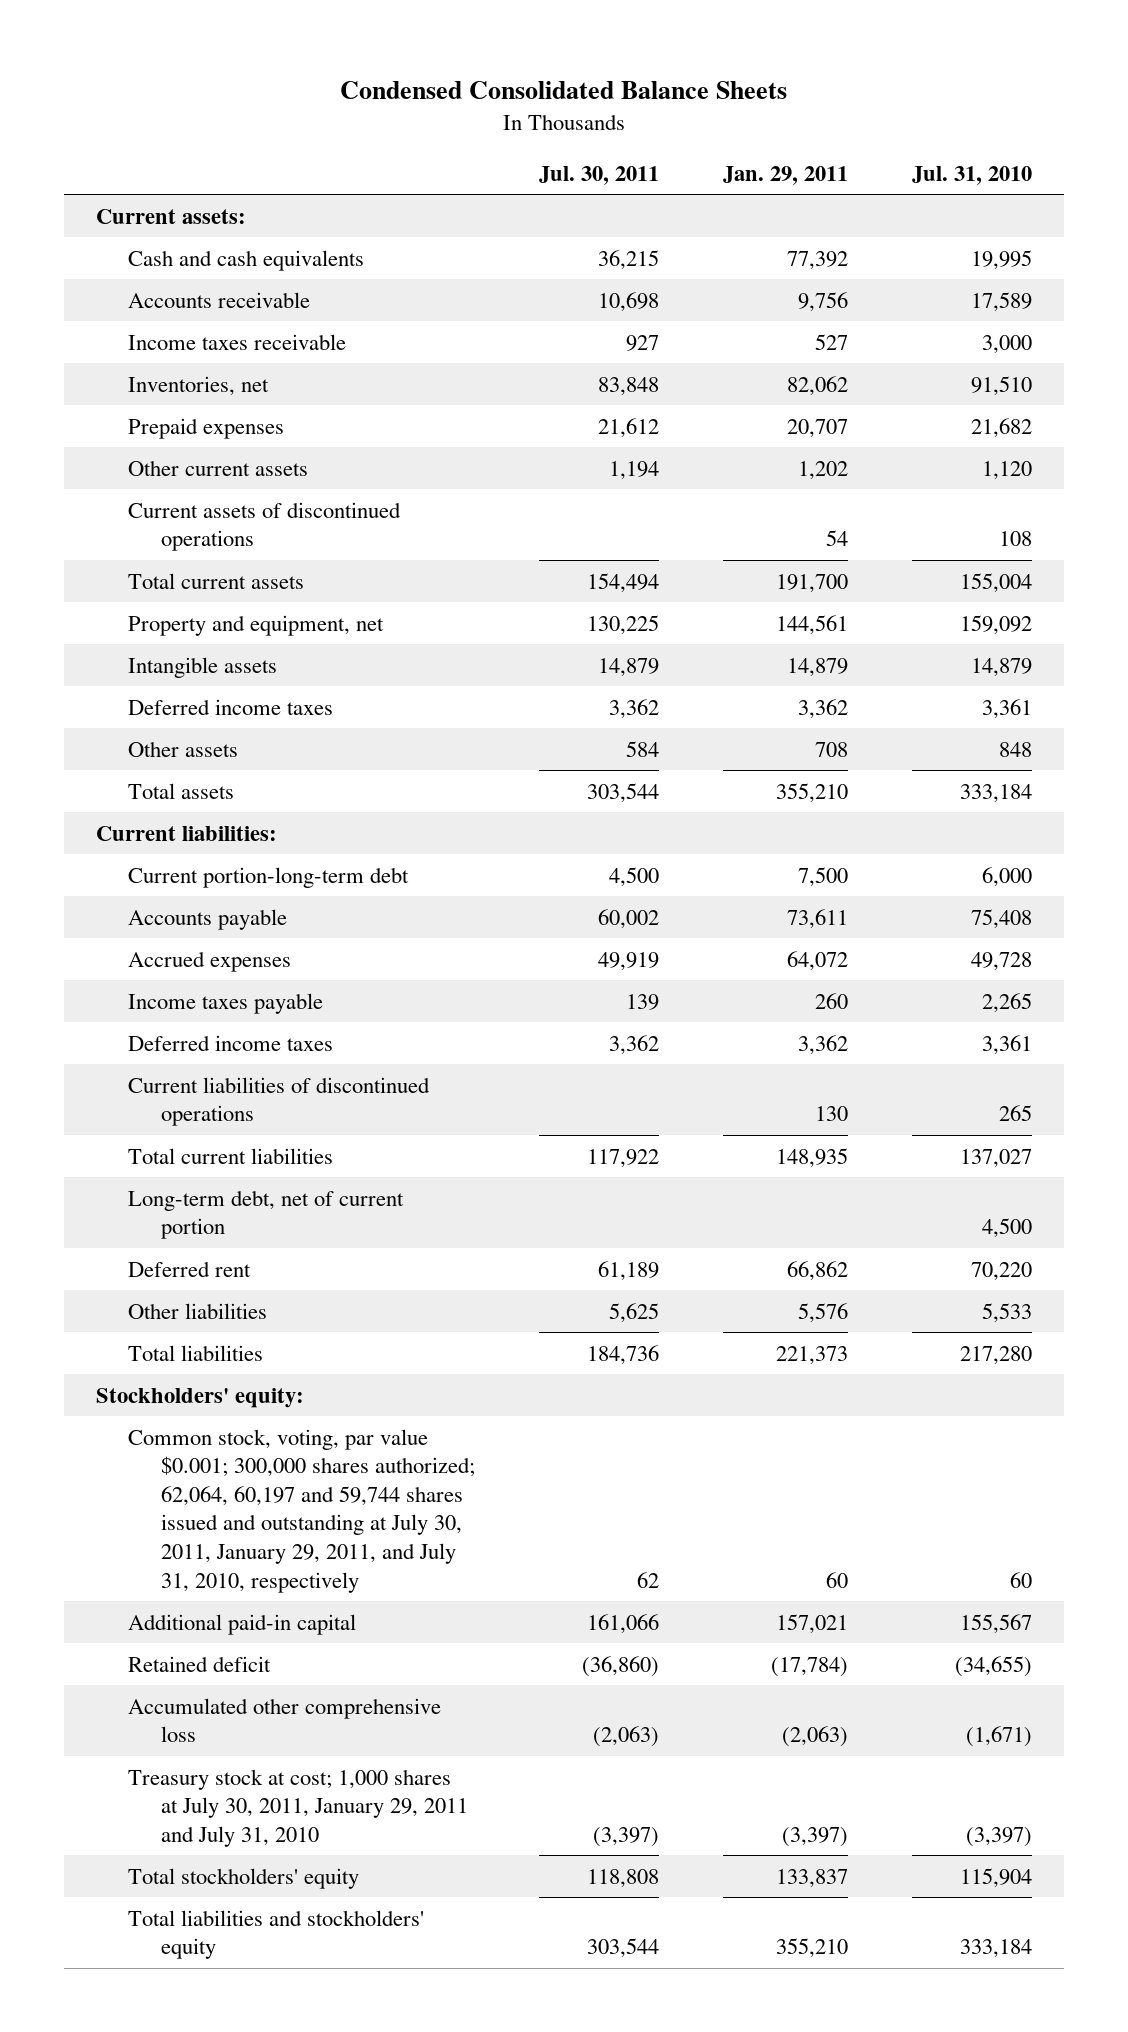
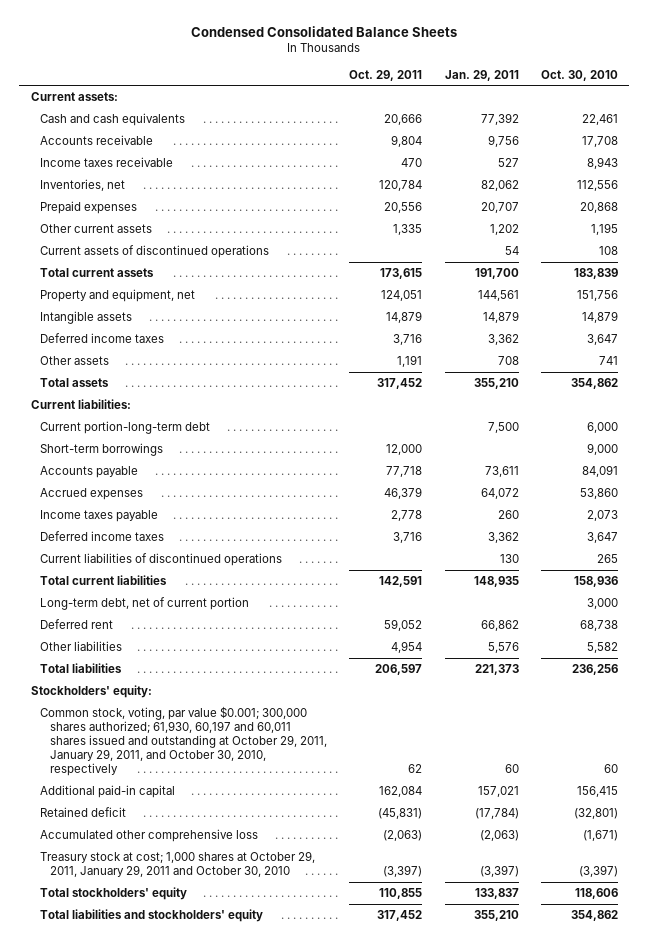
[538,165,659,185] Jul. 30, 2011 -> none
[912,165,1033,185] Jul. 31, 2010 -> none
none -> [349,69,423,81] Oct. 29, 2011
none -> [540,69,618,81] Oct. 30, 2010
none -> [40,442,164,456] Short-term borrowings
[128,1428,475,1593] Common stock, voting, par value $0.001; 300,000 shares authorized; 62,064, 60,197 and 59,744 shares issued and outstanding at July 30, 2011, January 29, 2011, and July 31, 2010, respectively -> [40,705,327,777] Common stock, voting, par value $0.001; 300,000 shares authorized; 61,930, 60,197 and 60,011 shares issued and outstanding at October 29, 2011, January 29, 2011, and October 30, 2010, respectively
[128,1768,468,1847] Treasury stock at cost; 1,000 shares at July 30, 2011, January 29, 2011 and July 31, 2010 -> [40,850,316,877] Treasury stock at cost; 1,000 shares at October 29, 2011, January 29, 2011 and October 30, 2010

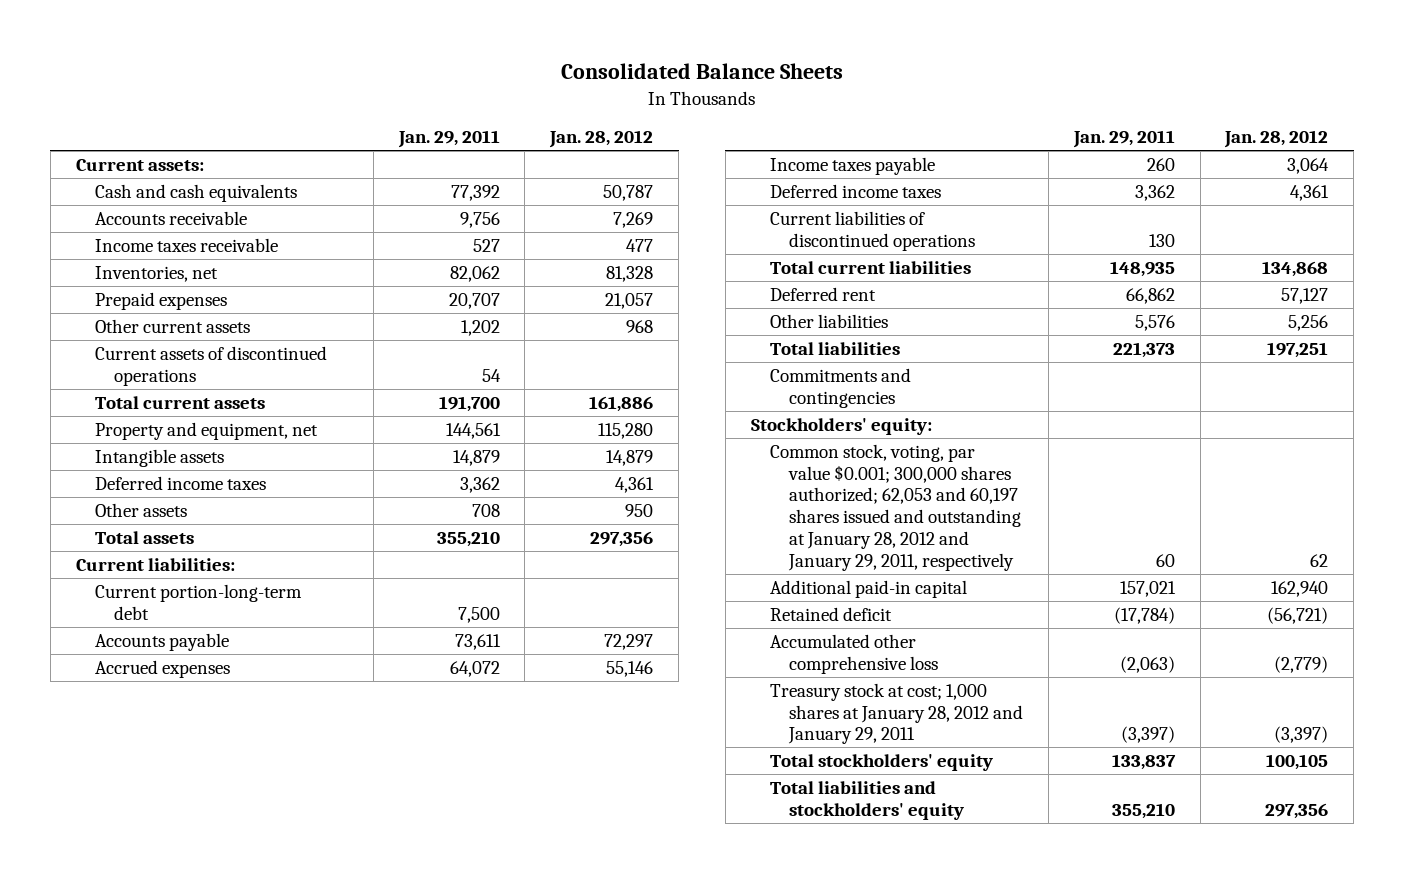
[191,26,458,38] Condensed Consolidated Balance Sheets -> [560,63,843,80] Consolidated Balance Sheets
[349,69,423,81] Oct. 29, 2011 -> none
[540,69,618,81] Oct. 30, 2010 -> none
none -> [549,130,654,149] Jan. 28, 2012
[40,442,164,456] Short-term borrowings -> none
[40,596,250,610] Long-term debt, net of current portion -> none
none -> [769,367,911,408] Commitments and contingencies
[40,705,327,777] Common stock, voting, par value $0.001; 300,000 shares authorized; 61,930, 60,197 and 60,011 shares issued and outstanding at October 29, 2011, January 29, 2011, and October 30, 2010, respectively -> [769,443,1022,572] Common stock, voting, par value $0.001; 300,000 shares authorized; 62,053 and 60,197 shares issued and outstanding at January 28, 2012 and January 29, 2011, respectively
[40,850,316,877] Treasury stock at cost; 1,000 shares at October 29, 2011, January 29, 2011 and October 30, 2010 -> [769,682,1024,745] Treasury stock at cost; 1,000 shares at January 28, 2012 and January 29, 2011

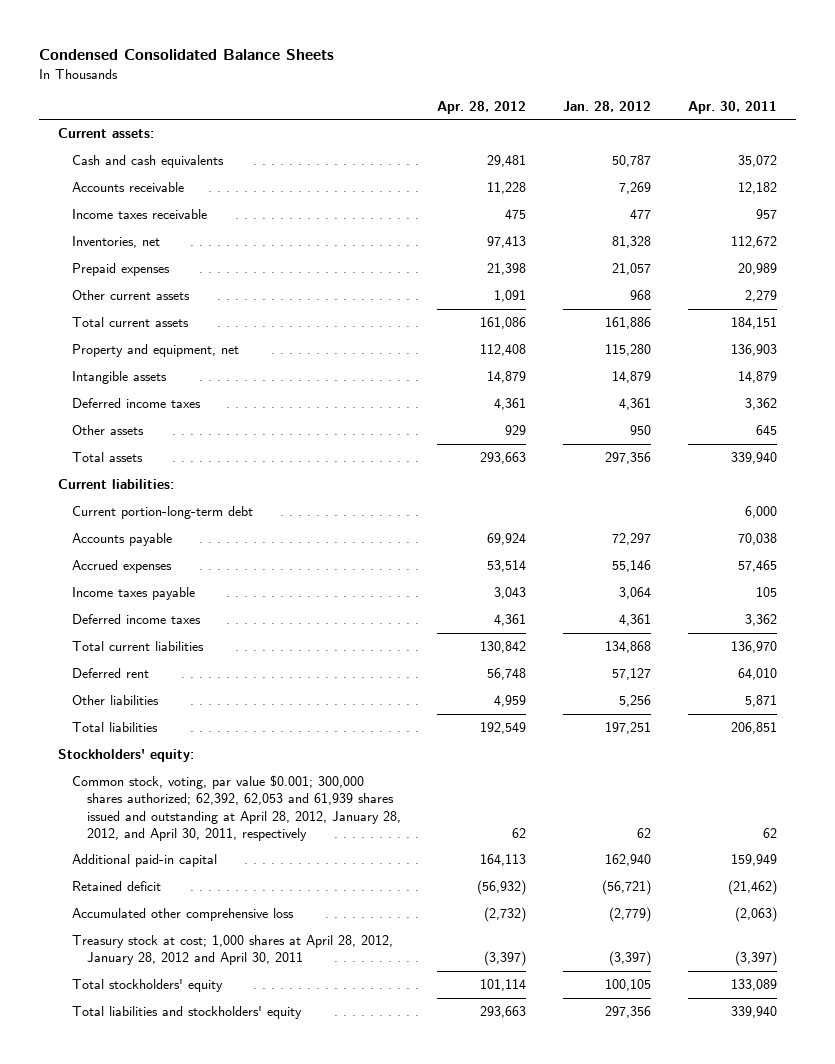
[560,63,843,80] Consolidated Balance Sheets -> [39,49,335,61] Condensed Consolidated Balance Sheets
[397,130,500,149] Jan. 29, 2011 -> none
none -> [437,100,527,114] Apr. 28, 2012
none -> [688,100,778,114] Apr. 30, 2011
[94,345,327,386] Current assets of discontinued operations -> none
[769,210,976,251] Current liabilities of discontinued operations -> none
[769,367,911,408] Commitments and contingencies -> none
[769,443,1022,572] Common stock, voting, par value $0.001; 300,000 shares authorized; 62,053 and 60,197 shares issued and outstanding at January 28, 2012 and January 29, 2011, respectively -> [72,775,401,841] Common stock, voting, par value $0.001; 300,000 shares authorized; 62,392, 62,053 and 61,939 shares issued and outstanding at April 28, 2012, January 28, 2012, and April 30, 2011, respectively
[769,682,1024,745] Treasury stock at cost; 1,000 shares at January 28, 2012 and January 29, 2011 -> [72,935,394,966] Treasury stock at cost; 1,000 shares at April 28, 2012, January 28, 2012 and April 30, 2011

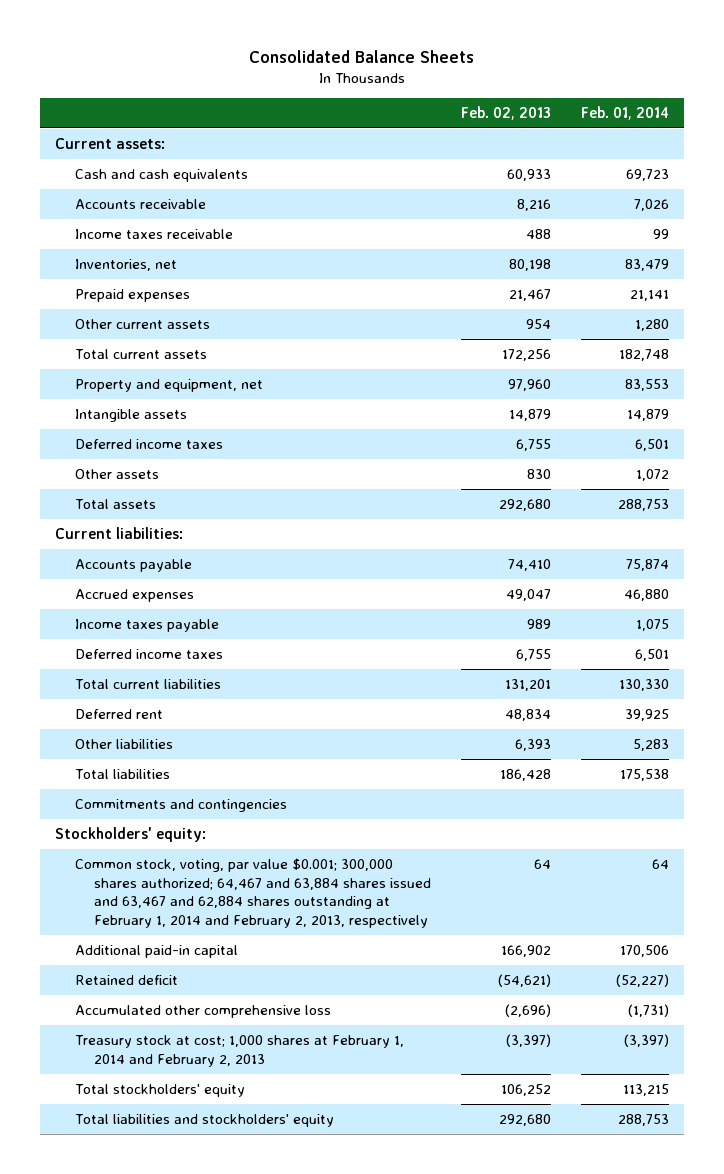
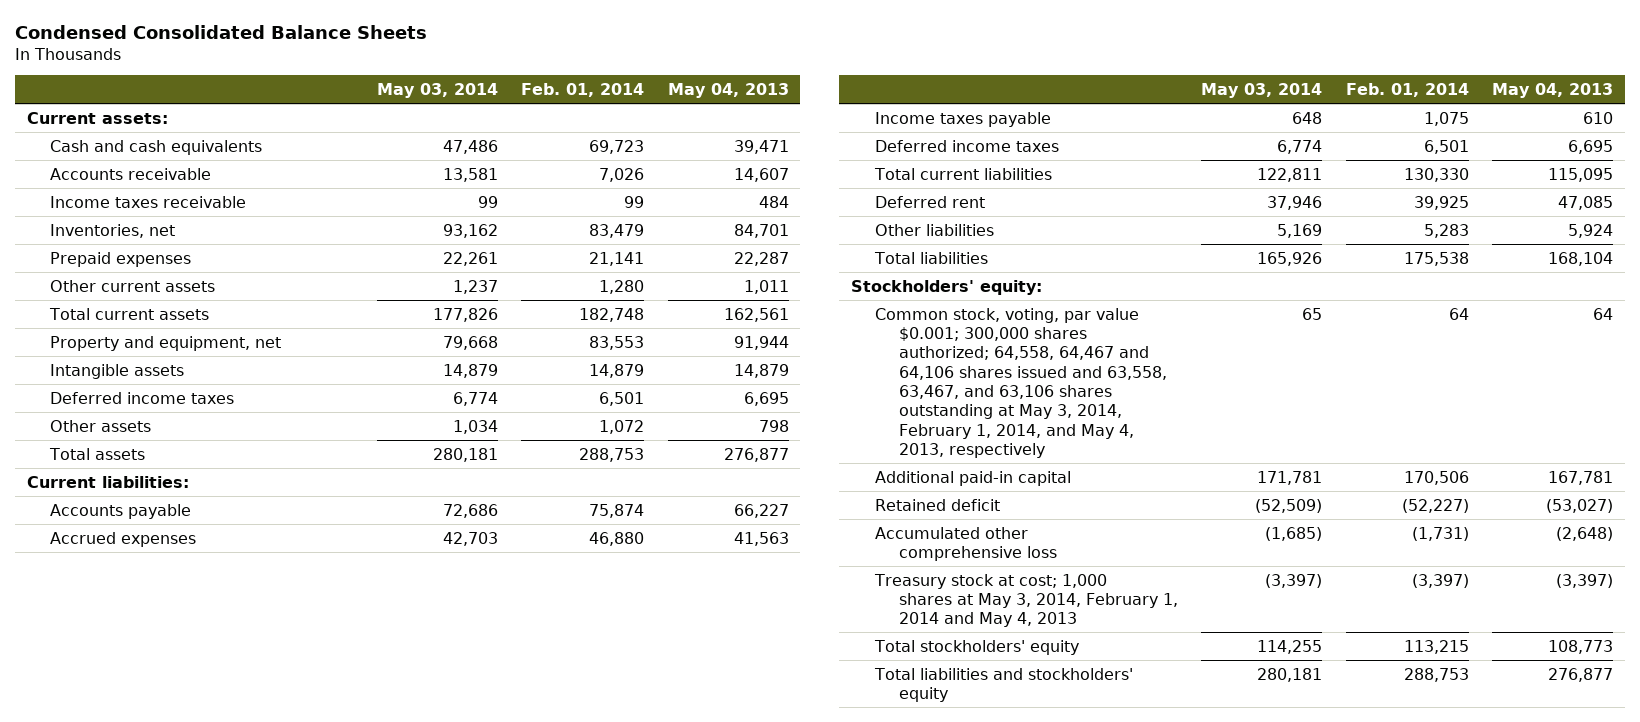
[249,50,475,64] Consolidated Balance Sheets -> [14,24,427,39] Condensed Consolidated Balance Sheets
[461,105,552,120] Feb. 02, 2013 -> none
none -> [376,82,498,98] May 03, 2014
none -> [667,82,789,98] May 04, 2013
[74,799,287,813] Commitments and contingencies -> none
[74,858,432,928] Common stock, voting, par value $0.001; 300,000 shares authorized; 64,467 and 63,884 shares issued and 63,467 and 62,884 shares outstanding at February 1, 2014 and February 2, 2013, respectively -> [874,307,1167,459] Common stock, voting, par value $0.001; 300,000 shares authorized; 64,558, 64,467 and 64,106 shares issued and 63,558, 63,467, and 63,106 shares outstanding at May 3, 2014, February 1, 2014, and May 4, 2013, respectively
[74,1035,404,1067] Treasury stock at cost; 1,000 shares at February 1, 2014 and February 2, 2013 -> [873,573,1178,628] Treasury stock at cost; 1,000 shares at May 3, 2014, February 1, 2014 and May 4, 2013

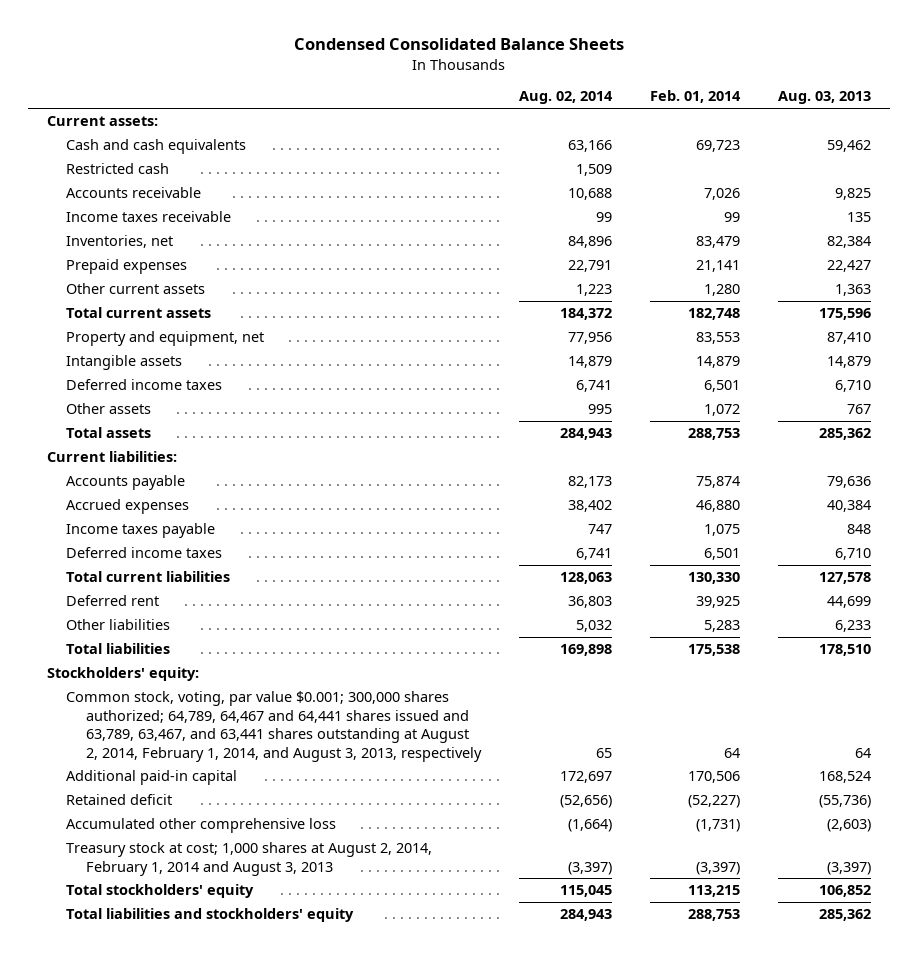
[376,82,498,98] May 03, 2014 -> none
[667,82,789,98] May 04, 2013 -> none
none -> [519,91,614,105] Aug. 02, 2014
none -> [777,91,871,105] Aug. 03, 2013
none -> [66,163,170,175] Restricted cash
[874,307,1167,459] Common stock, voting, par value $0.001; 300,000 shares authorized; 64,558, 64,467 and 64,106 shares issued and 63,558, 63,467, and 63,106 shares outstanding at May 3, 2014, February 1, 2014, and May 4, 2013, respectively -> [66,691,483,762] Common stock, voting, par value $0.001; 300,000 shares authorized; 64,789, 64,467 and 64,441 shares issued and 63,789, 63,467, and 63,441 shares outstanding at August 2, 2014, February 1, 2014, and August 3, 2013, respectively
[873,573,1178,628] Treasury stock at cost; 1,000 shares at May 3, 2014, February 1, 2014 and May 4, 2013 -> [66,842,433,876] Treasury stock at cost; 1,000 shares at August 2, 2014, February 1, 2014 and August 3, 2013

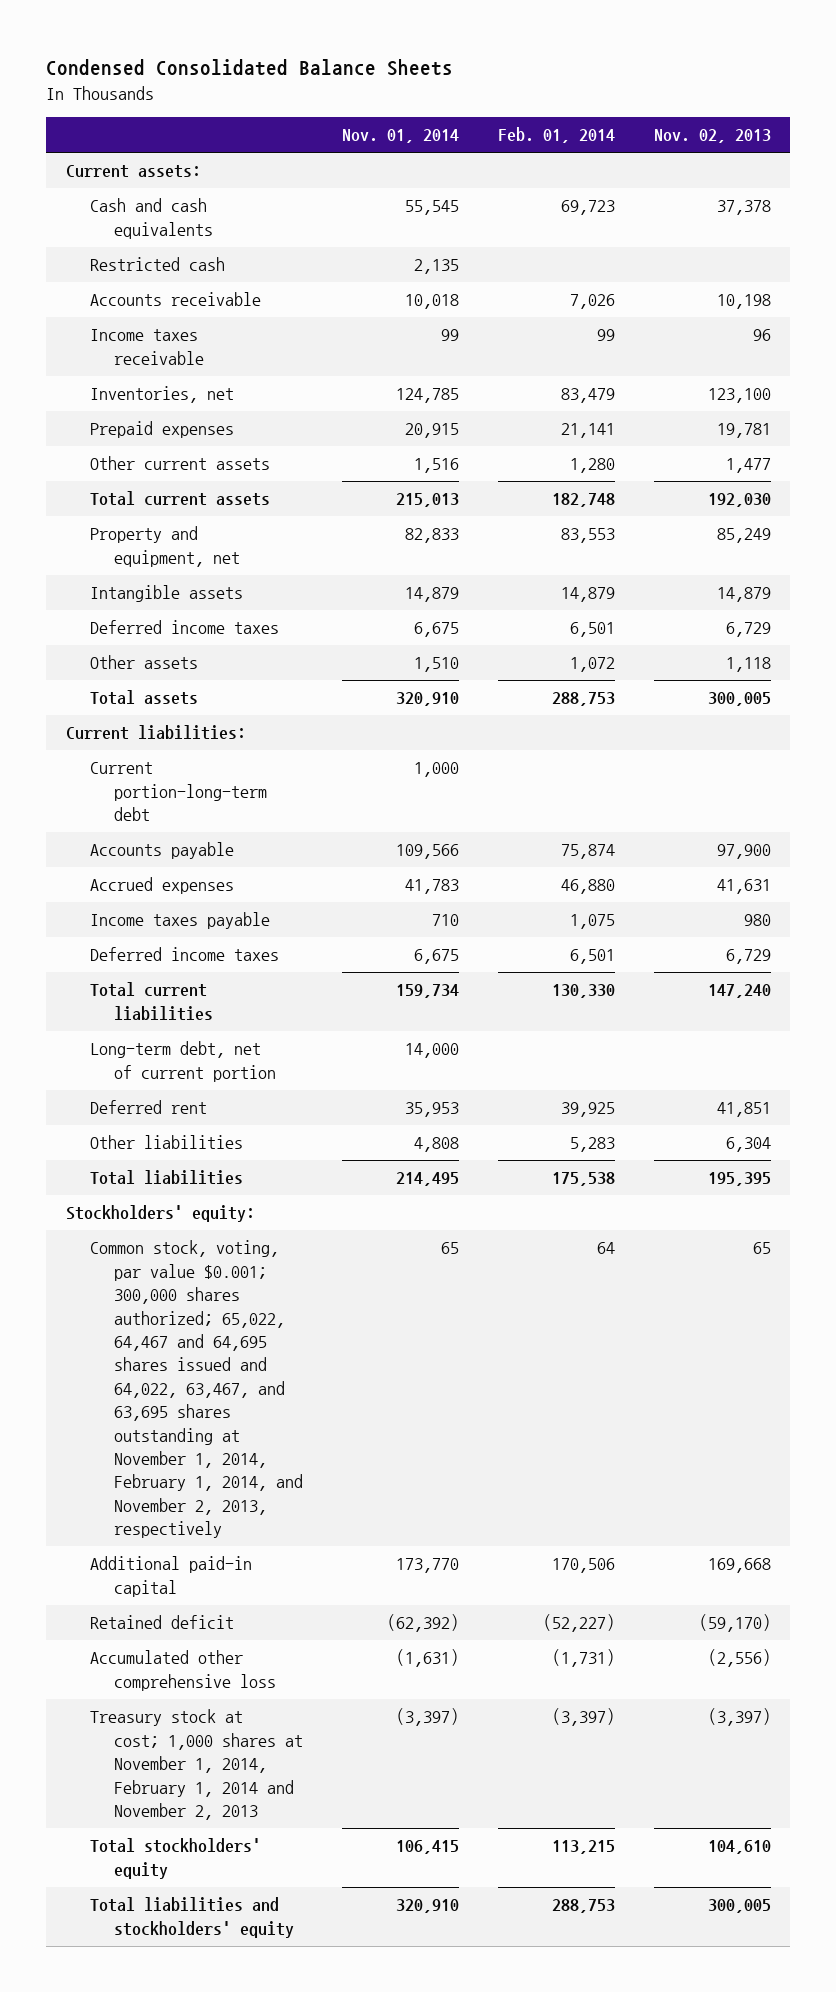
[519,91,614,105] Aug. 02, 2014 -> none
[777,91,871,105] Aug. 03, 2013 -> none
none -> [341,129,459,144] Nov. 01, 2014
none -> [653,129,771,144] Nov. 02, 2013
none -> [89,762,267,822] Current portion-long-term debt
none -> [89,1041,276,1082] Long-term debt, net of current portion
[66,691,483,762] Common stock, voting, par value $0.001; 300,000 shares authorized; 64,789, 64,467 and 64,441 shares issued and 63,789, 63,467, and 63,441 shares outstanding at August 2, 2014, February 1, 2014, and August 3, 2013, respectively -> [89,1240,303,1539] Common stock, voting, par value $0.001; 300,000 shares authorized; 65,022, 64,467 and 64,695 shares issued and 64,022, 63,467, and 63,695 shares outstanding at November 1, 2014, February 1, 2014, and November 2, 2013, respectively
[66,842,433,876] Treasury stock at cost; 1,000 shares at August 2, 2014, February 1, 2014 and August 3, 2013 -> [89,1709,303,1820] Treasury stock at cost; 1,000 shares at November 1, 2014, February 1, 2014 and November 2, 2013

